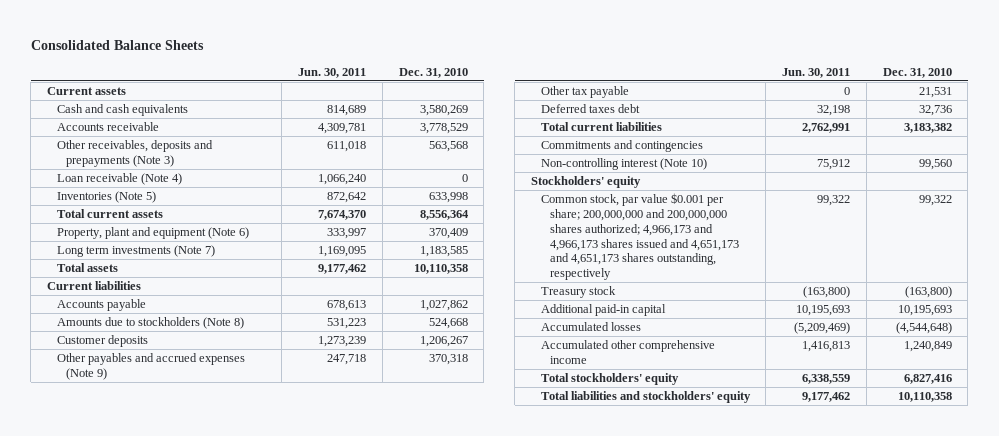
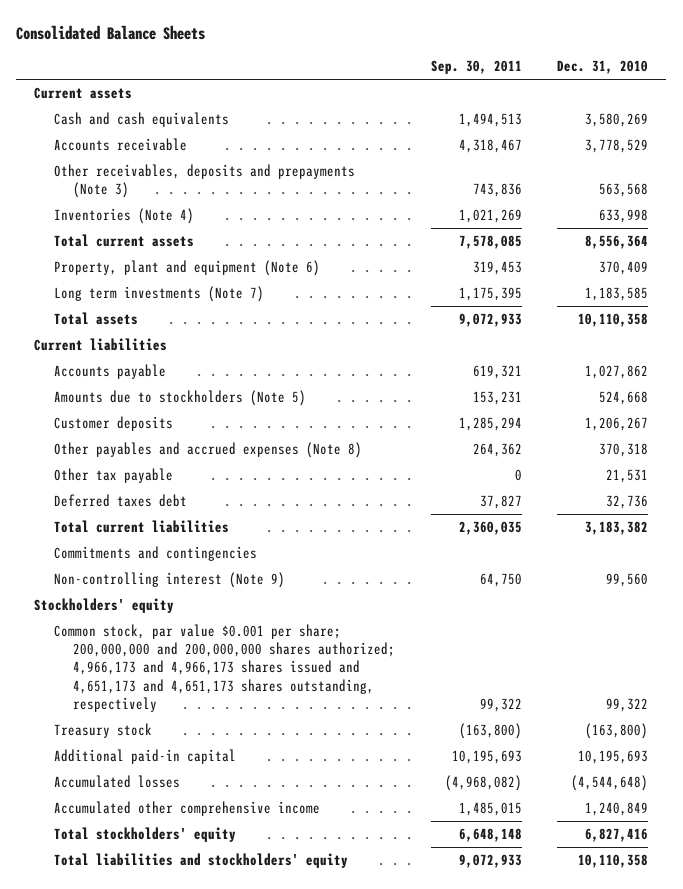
[298,67,367,78] Jun. 30, 2011 -> none
none -> [430,60,522,75] Sep. 30, 2011
[56,173,182,186] Loan receivable (Note 4) -> none
[56,191,156,204] Inventories (Note 5) -> [53,208,194,225] Inventories (Note 4)
[56,317,244,330] Amounts due to stockholders (Note 8) -> [53,390,306,407] Amounts due to stockholders (Note 5)
[56,353,245,381] Other payables and accrued expenses (Note 9) -> [53,442,362,459] Other payables and accrued expenses (Note 8)
[540,158,707,171] Non-controlling interest (Note 10) -> [53,572,285,589] Non-controlling interest (Note 9)

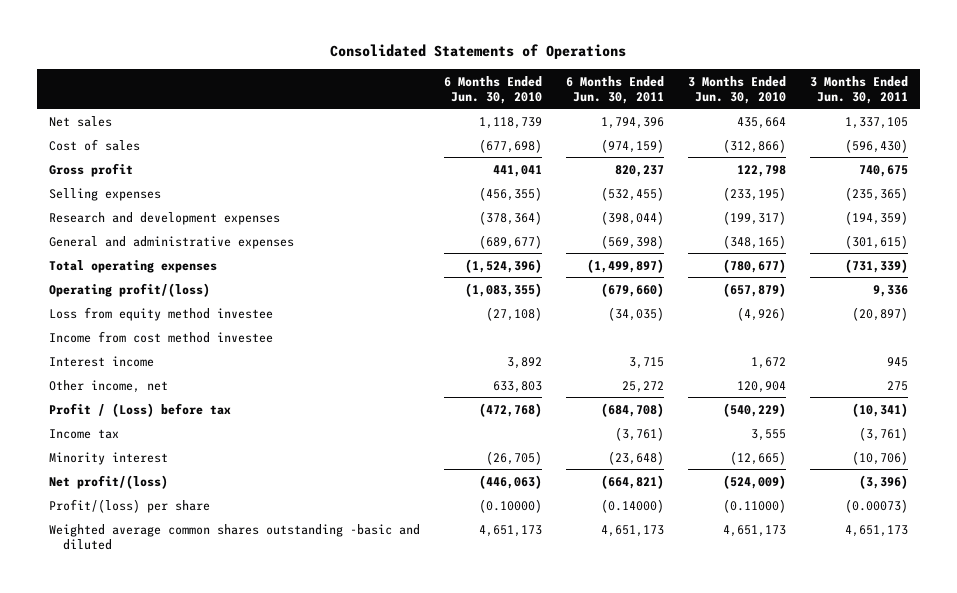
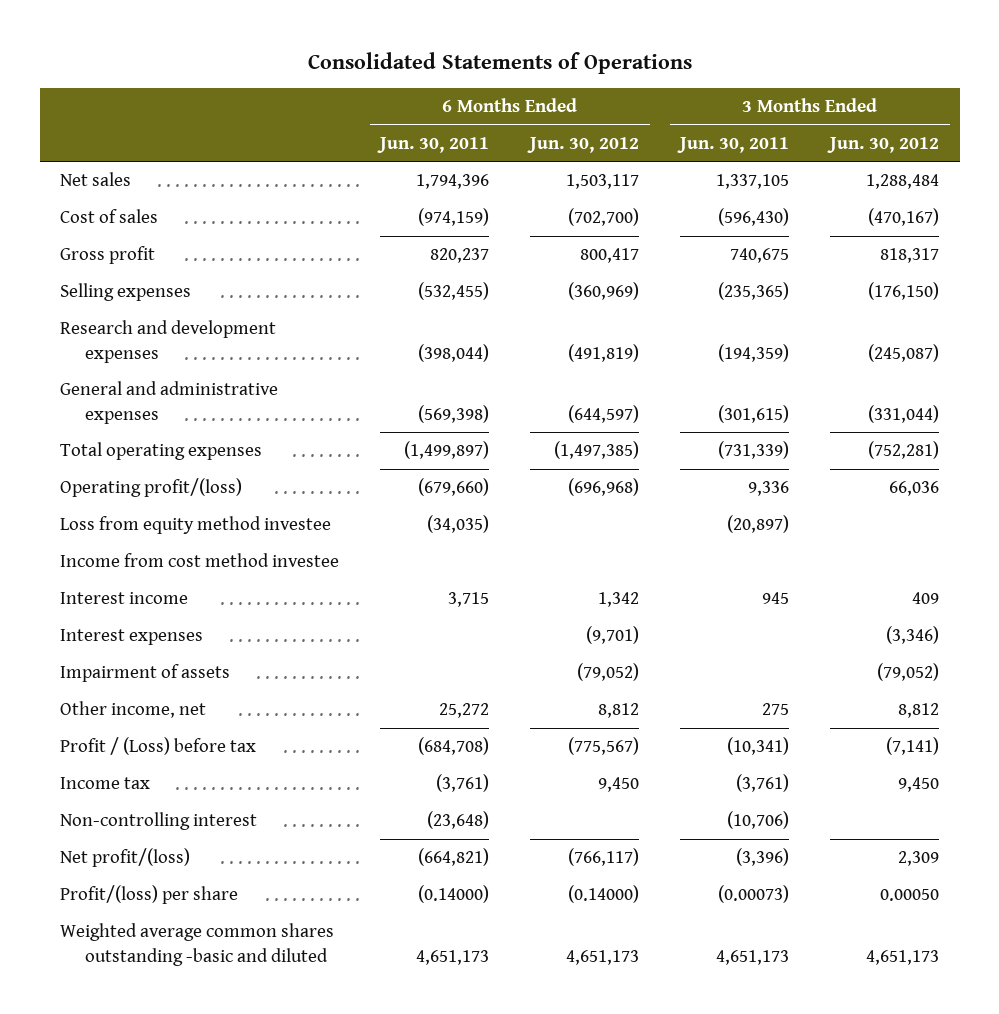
[443,75,542,104] 6 Months Ended Jun. 30, 2010 -> none
[687,75,786,104] 3 Months Ended Jun. 30, 2010 -> none
none -> [527,136,640,153] Jun. 30, 2012
none -> [827,136,940,153] Jun. 30, 2012
none -> [60,629,204,646] Interest expenses
none -> [60,664,231,683] Impairment of assets
[48,451,168,465] Minority interest -> [60,812,258,831] Non-controlling interest

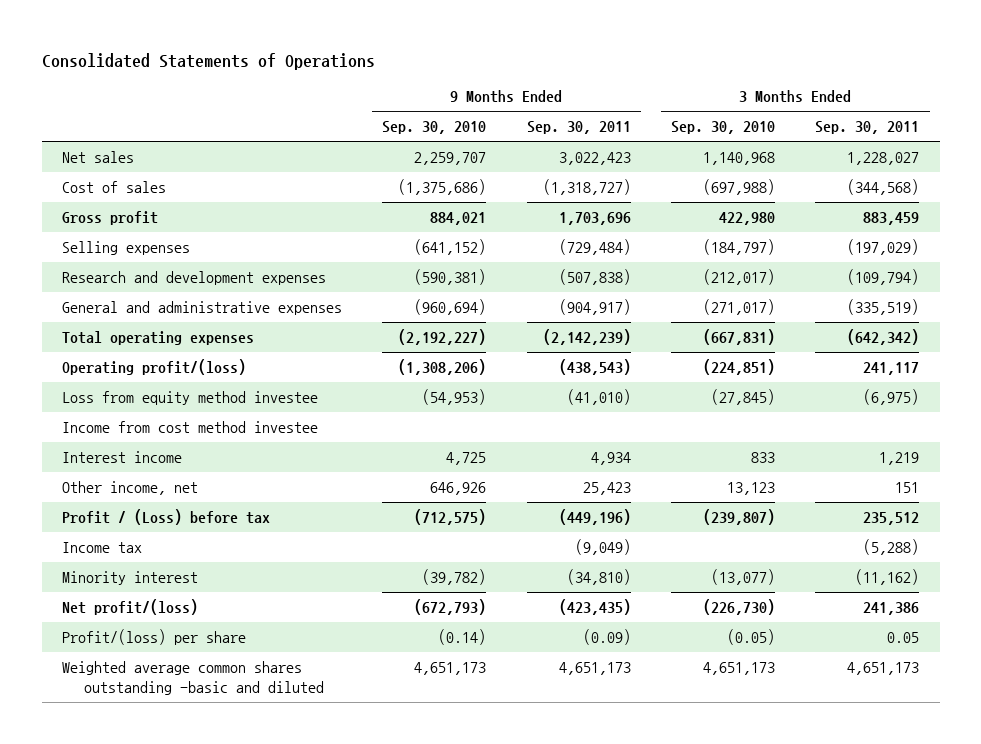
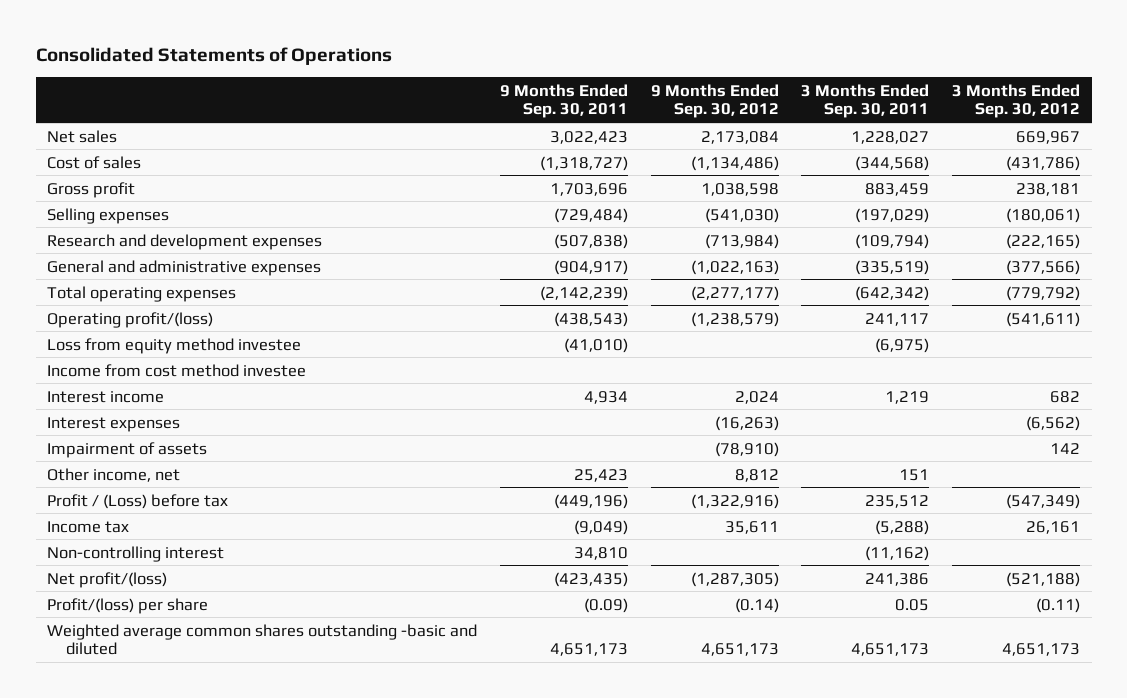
[382,121,487,135] Sep. 30, 2010 -> none
[671,121,776,135] Sep. 30, 2010 -> none
none -> [650,83,779,119] 9 Months Ended Sep. 30, 2012
none -> [952,83,1081,119] 3 Months Ended Sep. 30, 2012
none -> [46,416,180,432] Interest expenses
none -> [46,441,207,458] Impairment of assets
[61,570,198,585] Minority interest -> [46,545,224,562] Non-controlling interest
[566,568,631,585] (34,810) -> [573,546,628,560] 34,810

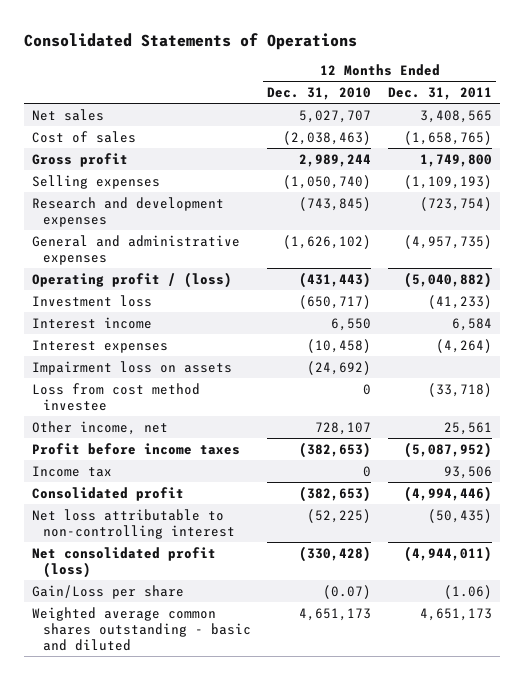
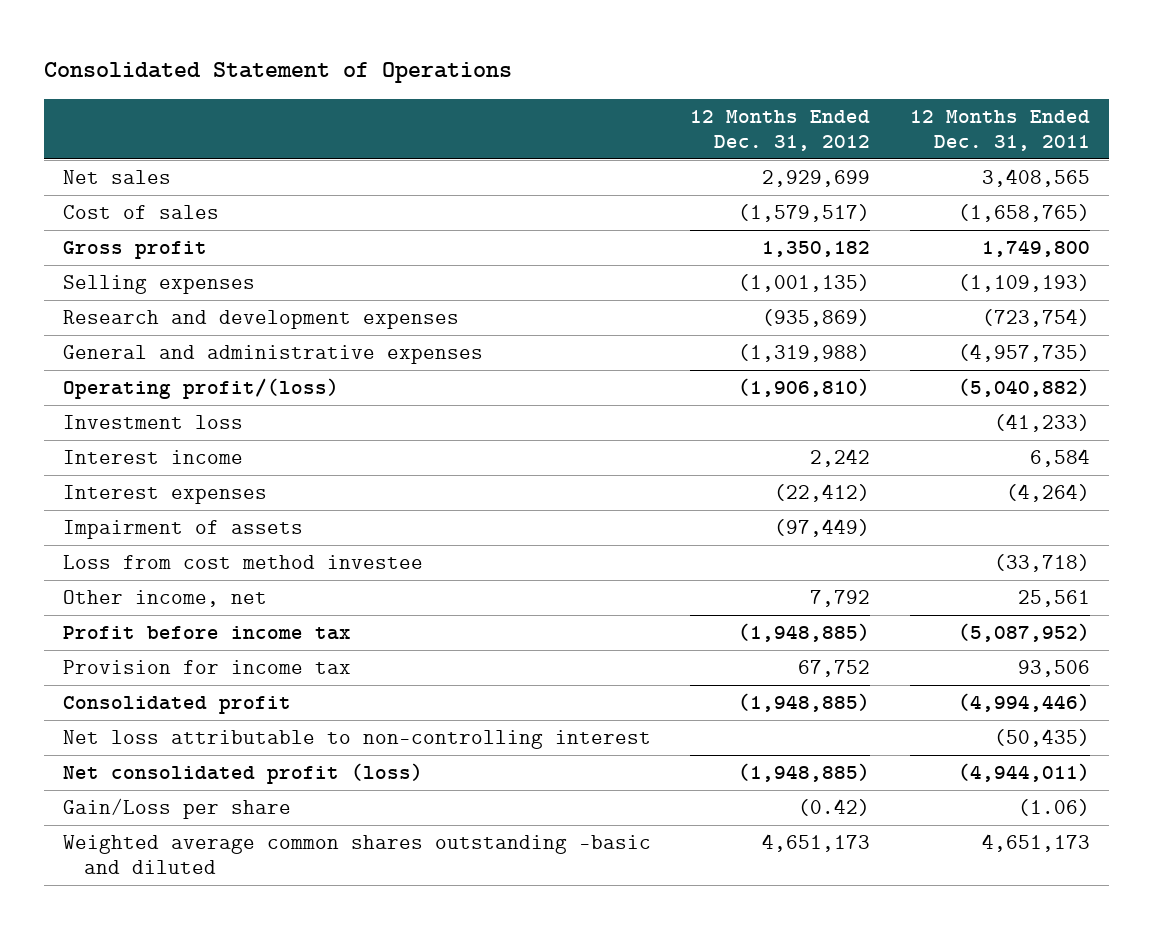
[24,32,358,50] Consolidated Statements of Operations -> [43,62,512,84] Consolidated Statement of Operations
[267,86,372,100] Dec. 31, 2010 -> none
none -> [690,109,871,151] 12 Months Ended Dec. 31, 2012
[32,271,233,288] Operating profit / (loss) -> [63,377,340,399] Operating profit/(loss)
[32,360,233,375] Impairment loss on assets -> [63,519,304,539] Impairment of assets
[32,442,241,455] Profit before income taxes -> [63,625,352,640] Profit before income tax
[32,465,113,477] Income tax -> [63,659,352,674] Provision for income tax
[32,606,251,651] Weighted average common shares outstanding - basic and diluted -> [63,834,652,874] Weighted average common shares outstanding -basic and diluted

